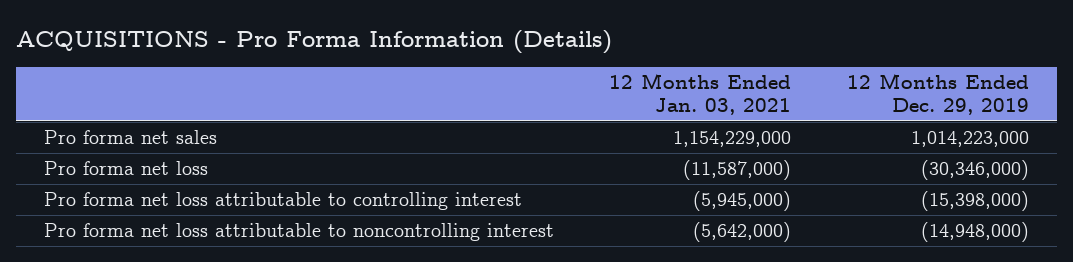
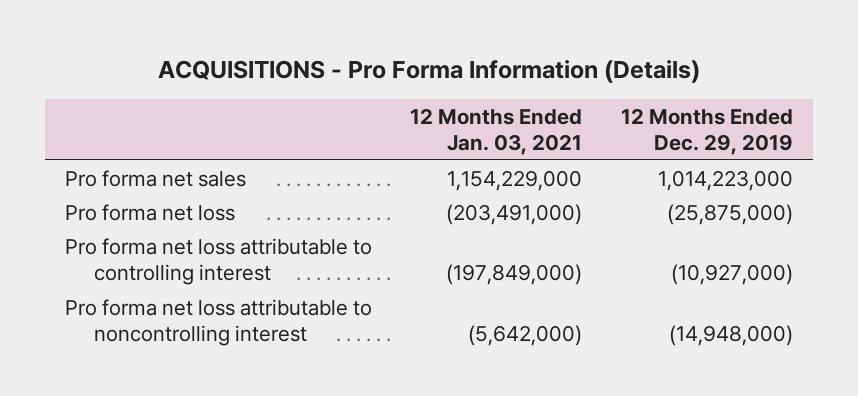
[683,160,792,181] (11,587,000) -> [446,203,583,225] (203,491,000)
[921,160,1030,181] (30,346,000) -> [667,203,794,225] (25,875,000)
[693,191,792,212] (5,945,000) -> [446,263,583,285] (197,849,000)
[921,191,1030,212] (15,398,000) -> [671,263,794,285] (10,927,000)

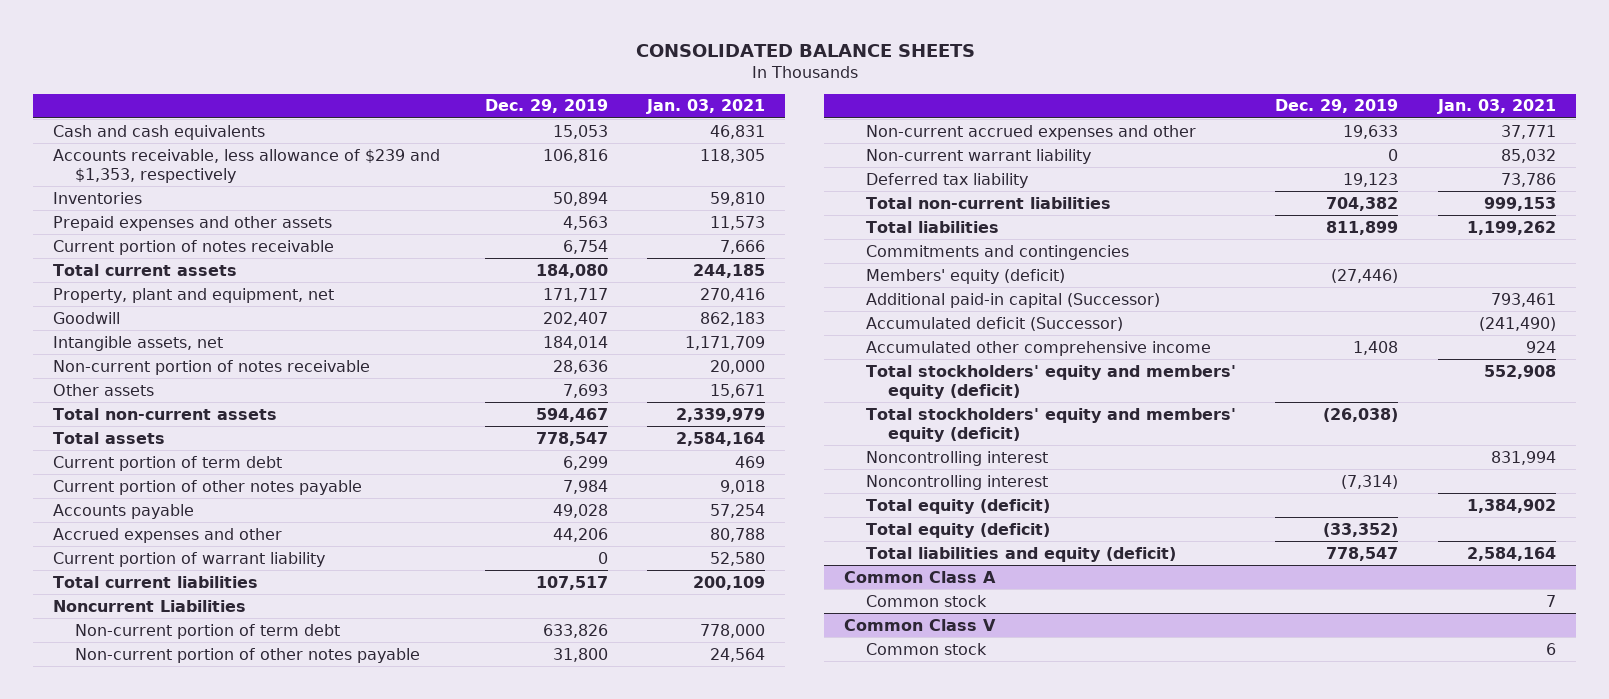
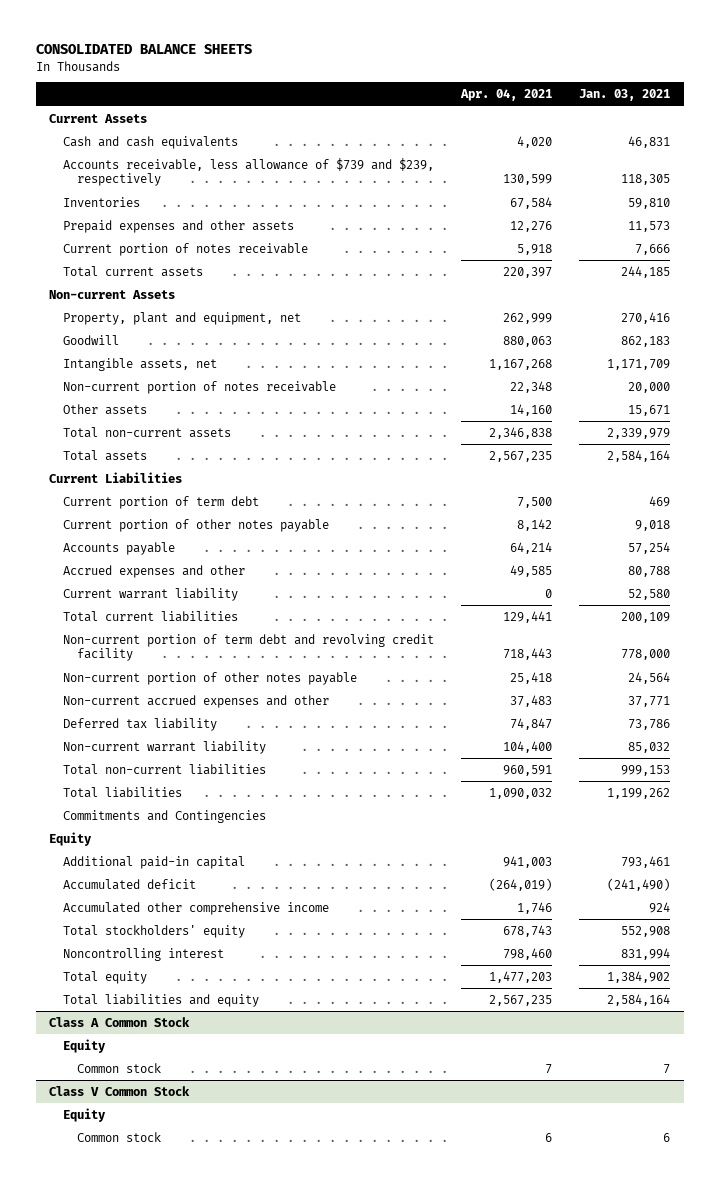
[484,99,608,114] Dec. 29, 2019 -> none
none -> [460,89,553,102] Apr. 04, 2021
none -> [49,113,148,123] Current Assets
[52,148,440,183] Accounts receivable, less allowance of $239 and $1,353, respectively -> [63,157,435,187] Accounts receivable, less allowance of $739 and $239, respectively
none -> [49,289,176,299] Non-current Assets
none -> [49,471,183,483] Current Liabilities
[52,551,325,567] Current portion of warrant liability -> [63,587,239,601] Current warrant liability
[52,599,246,612] Noncurrent Liabilities -> none
[74,623,340,639] Non-current portion of term debt -> [63,633,435,662] Non-current portion of term debt and revolving credit facility
[865,148,1091,164] Non-current warrant liability -> [63,740,267,754] Non-current warrant liability
[865,268,1065,284] Members' equity (deficit) -> none
[865,244,1129,260] Commitments and contingencies -> [63,809,267,823] Commitments and Contingencies
none -> [49,831,93,846] Equity
[865,292,1160,308] Additional paid-in capital (Successor) -> [63,855,246,869] Additional paid-in capital
[865,316,1123,331] Accumulated deficit (Successor) -> [63,878,197,890] Accumulated deficit
[865,407,1236,442] Total stockholders' equity and members' equity (deficit) -> none
[865,364,1236,399] Total stockholders' equity and members' equity (deficit) -> [63,924,246,938] Total stockholders' equity
[865,474,1048,490] Noncontrolling interest -> none
[865,522,1050,538] Total equity (deficit) -> none
[865,498,1050,514] Total equity (deficit) -> [63,970,148,984] Total equity
[865,546,1176,562] Total liabilities and equity (deficit) -> [63,993,260,1007] Total liabilities and equity
[843,570,996,583] Common Class A -> [49,1016,191,1027] Class A Common Stock
none -> [63,1038,107,1053] Equity
[843,618,996,631] Common Class V -> [49,1085,191,1096] Class V Common Stock
none -> [63,1107,107,1122] Equity

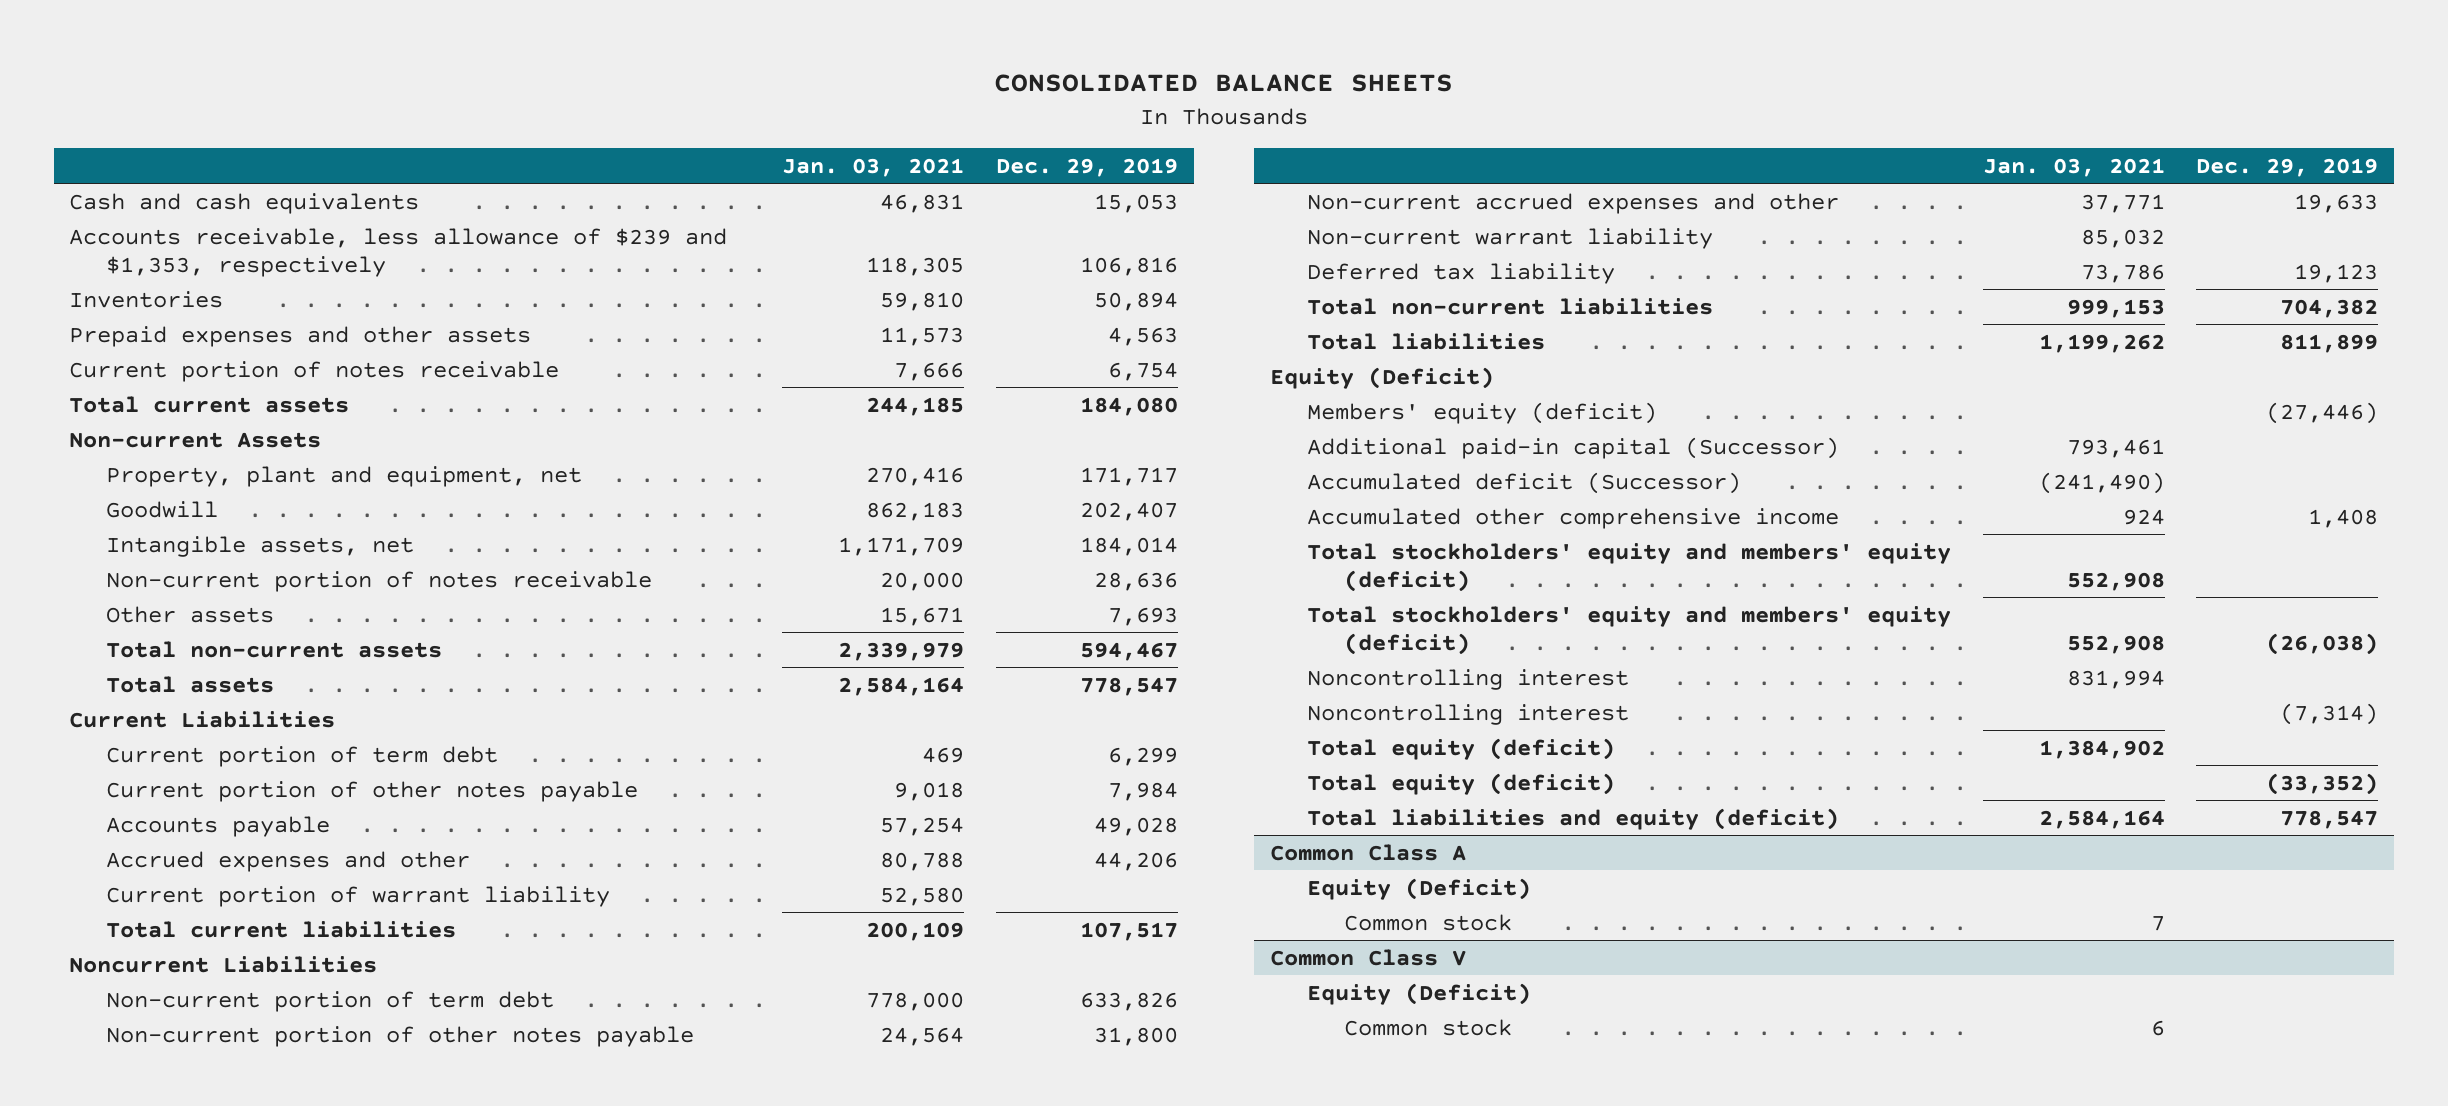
[460,89,553,102] Apr. 04, 2021 -> none
none -> [995,157,1178,177] Dec. 29, 2019
[49,113,148,123] Current Assets -> none
[63,157,435,187] Accounts receivable, less allowance of $739 and $239, respectively -> [69,227,728,277] Accounts receivable, less allowance of $239 and $1,353, respectively
[63,587,239,601] Current warrant liability -> [106,885,611,907] Current portion of warrant liability
none -> [69,955,378,973] Noncurrent Liabilities
[63,633,435,662] Non-current portion of term debt and revolving credit facility -> [106,990,555,1012] Non-current portion of term debt
[63,717,218,731] Deferred tax liability -> [1306,262,1615,284] Deferred tax liability
[63,809,267,823] Commitments and Contingencies -> none
[49,831,93,846] Equity -> [1270,366,1495,389] Equity (Deficit)
none -> [1306,401,1657,424] Members' equity (deficit)
[63,855,246,869] Additional paid-in capital -> [1306,436,1839,459] Additional paid-in capital (Successor)
[63,878,197,890] Accumulated deficit -> [1306,471,1741,494] Accumulated deficit (Successor)
[63,924,246,938] Total stockholders' equity -> [1306,542,1951,592] Total stockholders' equity and members' equity (deficit)
none -> [1306,605,1951,655] Total stockholders' equity and members' equity (deficit)
none -> [1306,703,1629,725] Noncontrolling interest
[63,970,148,984] Total equity -> [1306,737,1615,760] Total equity (deficit)
none -> [1306,772,1615,795] Total equity (deficit)
[63,993,260,1007] Total liabilities and equity -> [1306,807,1839,830] Total liabilities and equity (deficit)
[49,1016,191,1027] Class A Common Stock -> [1270,843,1467,861] Common Class A
[63,1038,107,1053] Equity -> [1306,877,1531,900] Equity (Deficit)
[49,1085,191,1096] Class V Common Stock -> [1270,948,1467,966] Common Class V
[63,1107,107,1122] Equity -> [1306,982,1531,1005] Equity (Deficit)

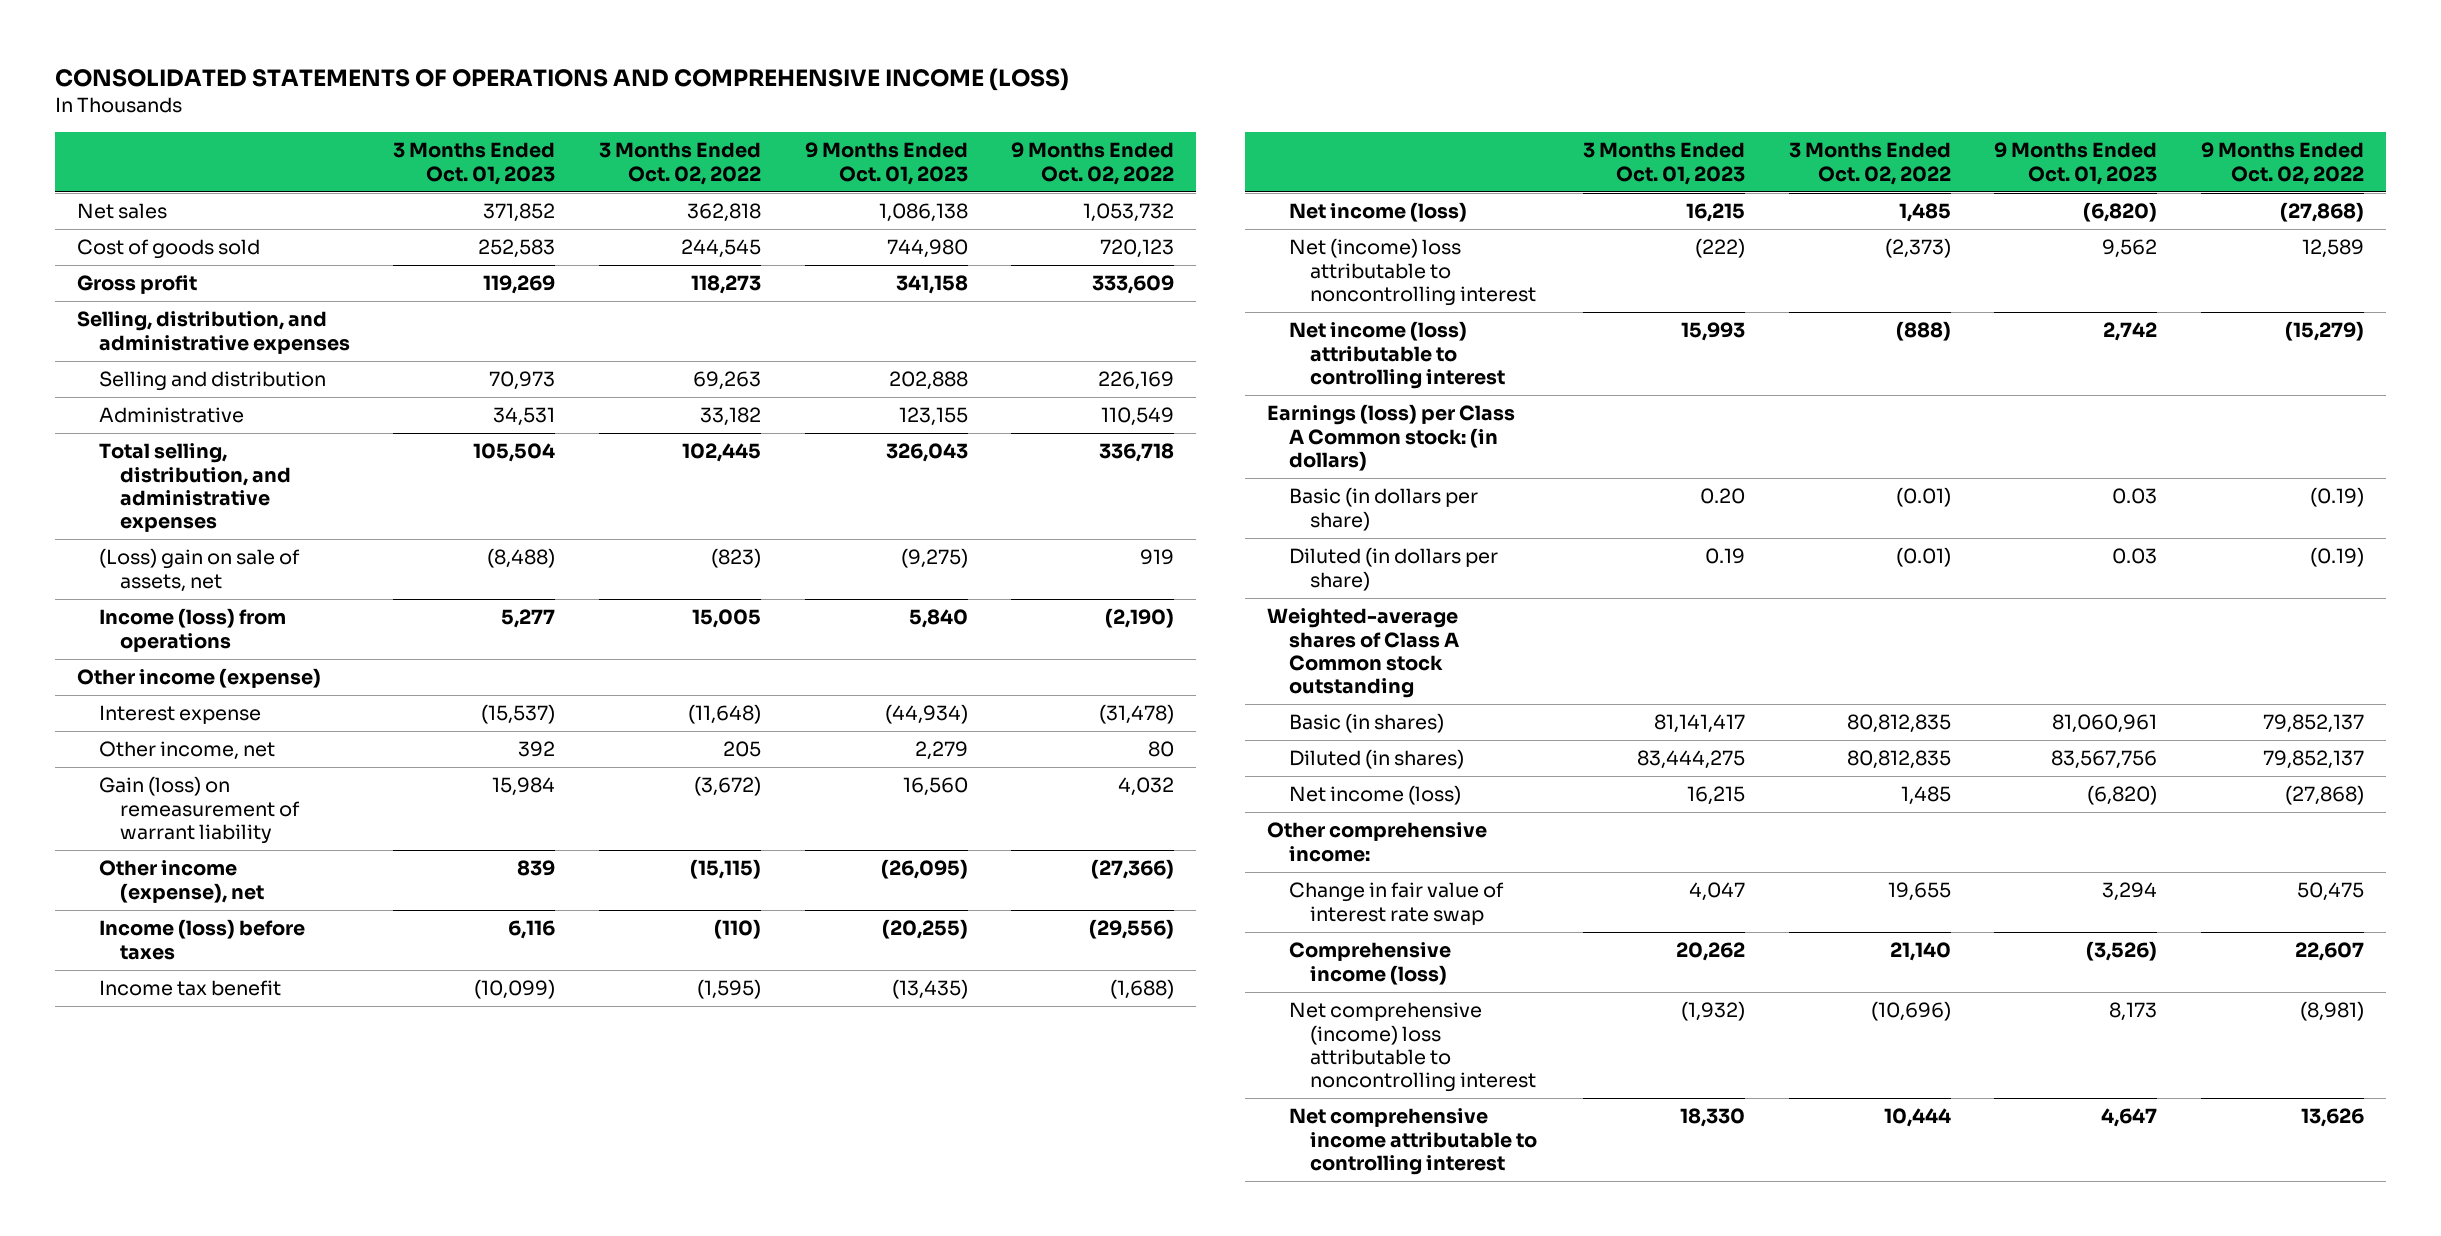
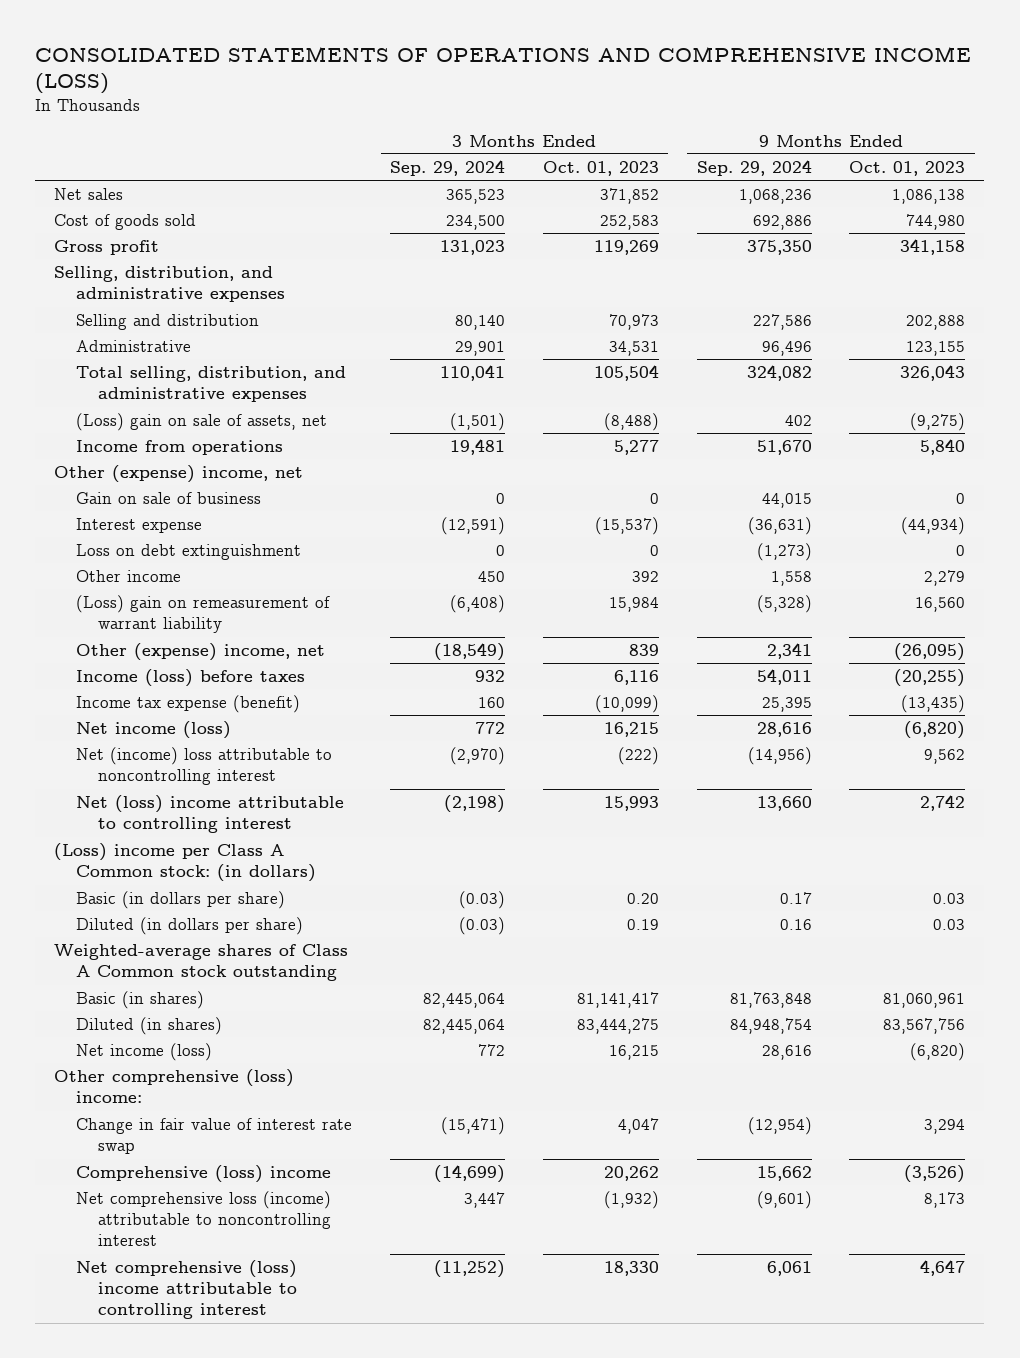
[599,142,762,185] 3 Months Ended Oct. 02, 2022 -> none
[1011,142,1175,185] 9 Months Ended Oct. 02, 2022 -> none
none -> [389,159,505,176] Sep. 29, 2024
none -> [696,159,812,176] Sep. 29, 2024
[98,608,286,652] Income (loss) from operations -> [76,439,284,455] Income from operations
[77,668,322,689] Other income (expense) -> [54,464,304,483] Other (expense) income, net
none -> [76,491,262,504] Gain on sale of business
none -> [76,543,302,560] Loss on debt extinguishment
[98,741,275,761] Other income, net -> [76,569,182,582] Other income
[98,776,301,845] Gain (loss) on remeasurement of warrant liability -> [76,594,331,634] (Loss) gain on remeasurement of warrant liability
[98,860,265,903] Other income (expense), net -> [76,642,326,661] Other (expense) income, net
[98,980,281,997] Income tax benefit -> [76,694,301,713] Income tax expense (benefit)
[1288,321,1506,390] Net income (loss) attributable to controlling interest -> [76,794,345,834] Net (loss) income attributable to controlling interest
[1267,404,1516,472] Earnings (loss) per Class A Common stock: (in dollars) -> [54,842,317,883] (Loss) income per Class A Common stock: (in dollars)
[1267,822,1488,862] Other comprehensive income: -> [54,1068,295,1104] Other comprehensive (loss) income:
[1288,942,1451,985] Comprehensive income (loss) -> [76,1164,332,1183] Comprehensive (loss) income
[1288,1002,1537,1093] Net comprehensive (income) loss attributable to noncontrolling interest -> [76,1190,332,1247] Net comprehensive loss (income) attributable to noncontrolling interest
[1288,1108,1538,1176] Net comprehensive income attributable to controlling interest -> [76,1259,298,1320] Net comprehensive (loss) income attributable to controlling interest

